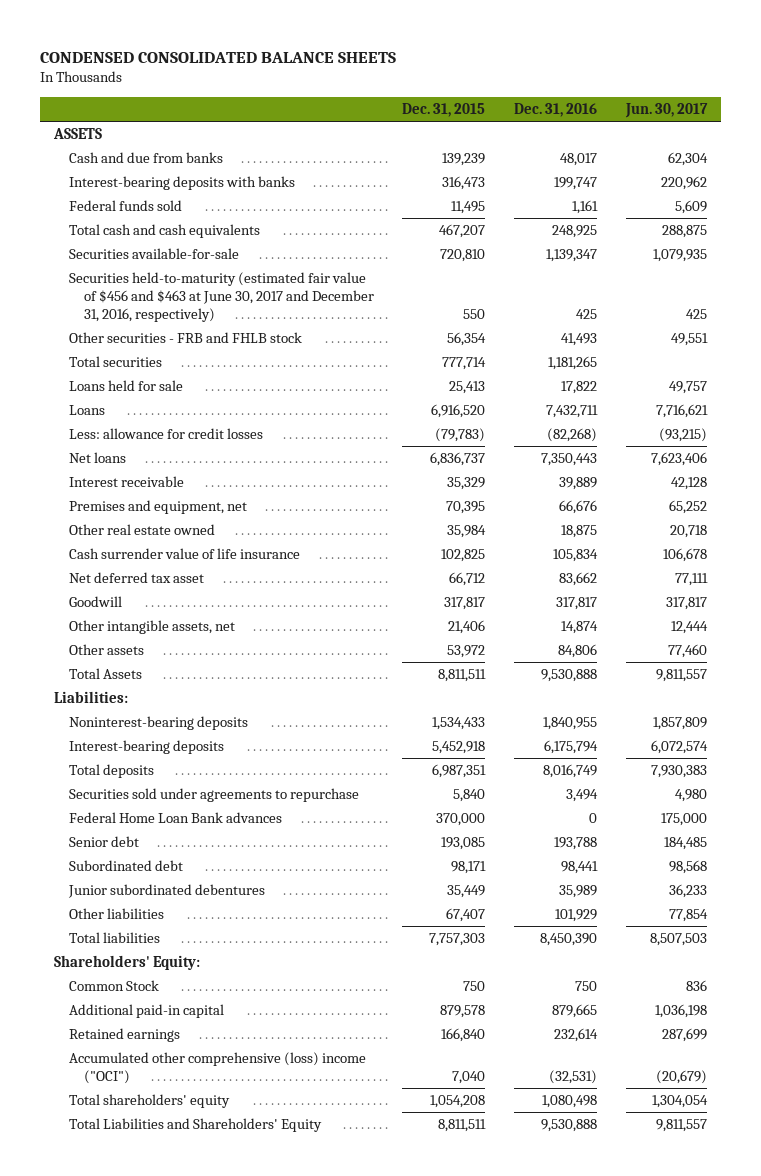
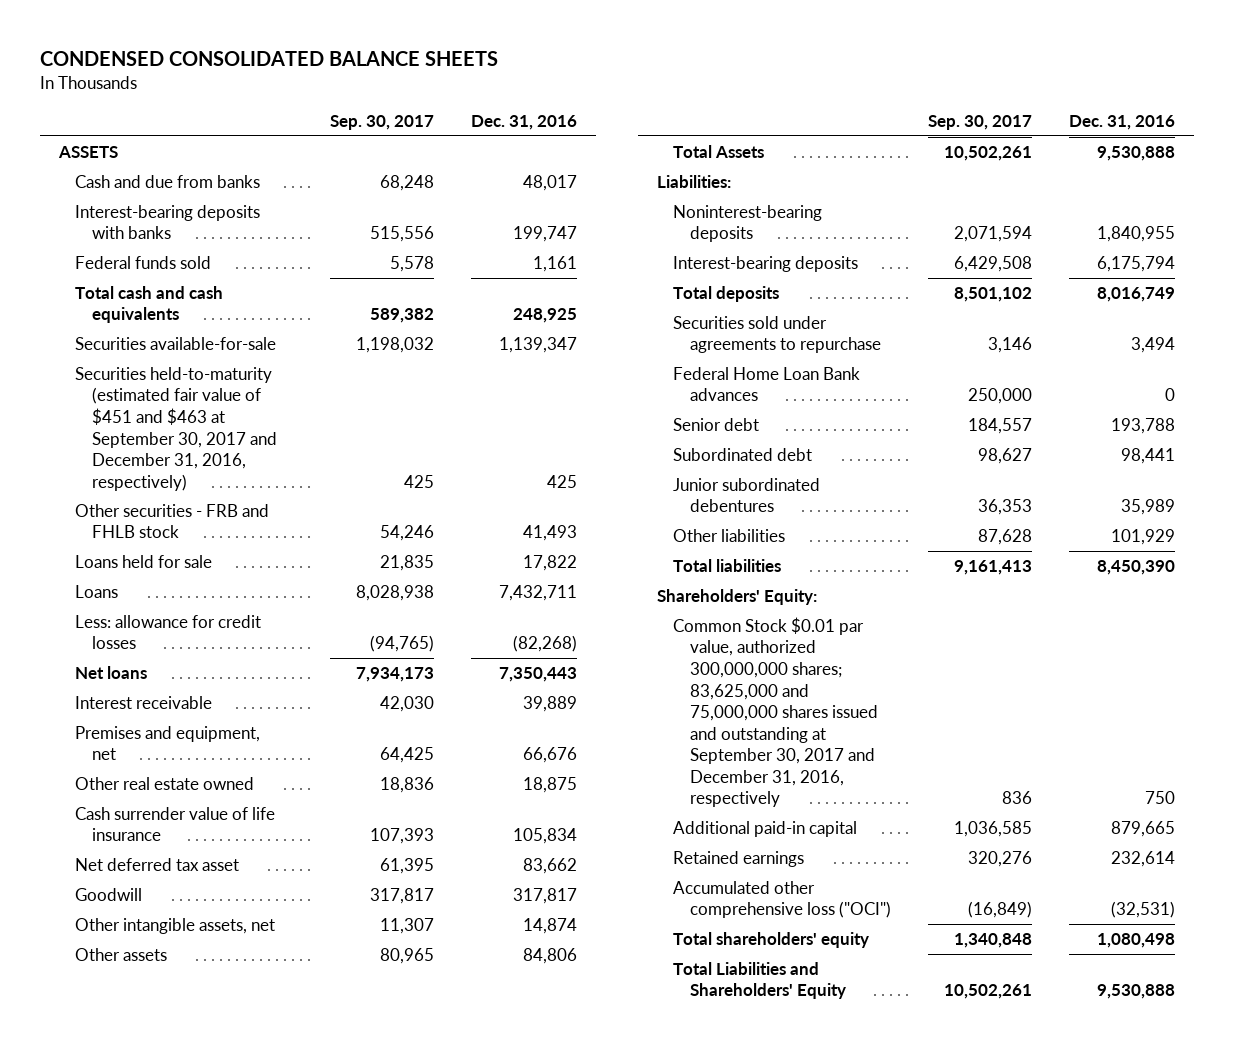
[402,103,486,118] Dec. 31, 2015 -> none
[624,103,708,119] Jun. 30, 2017 -> none
none -> [330,114,435,130] Sep. 30, 2017
[68,272,374,322] Securities held-to-maturity (estimated fair value of $456 and $463 at June 30, 2017 and December 31, 2016, respectively) -> [75,366,277,491] Securities held-to-maturity (estimated fair value of $451 and $463 at September 30, 2017 and December 31, 2016, respectively)
[68,356,162,368] Total securities -> none
[68,980,159,992] Common Stock -> [673,616,878,808] Common Stock $0.01 par value, authorized 300,000,000 shares; 83,625,000 and 75,000,000 shares issued and outstanding at September 30, 2017 and December 31, 2016, respectively
[68,1052,366,1085] Accumulated other comprehensive (loss) income ("OCI") -> [673,880,891,919] Accumulated other comprehensive loss ("OCI")

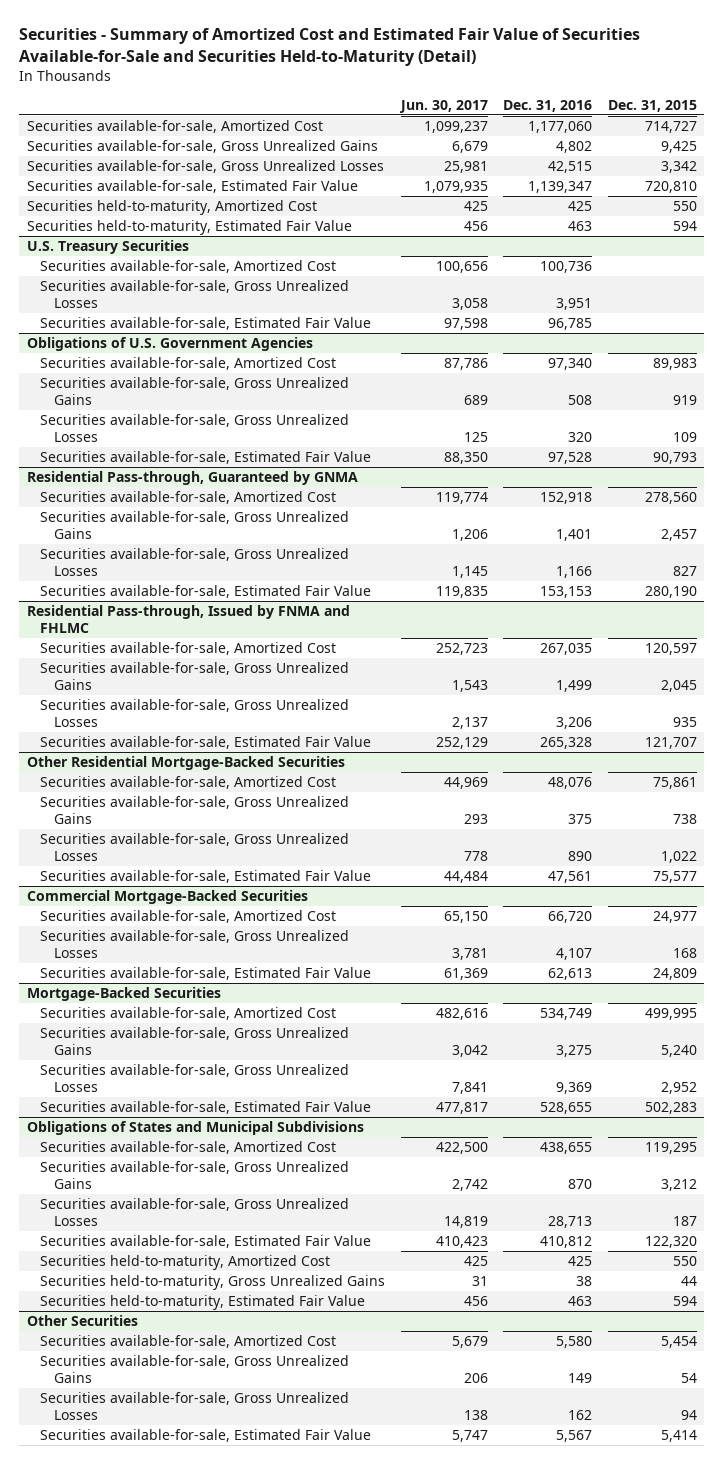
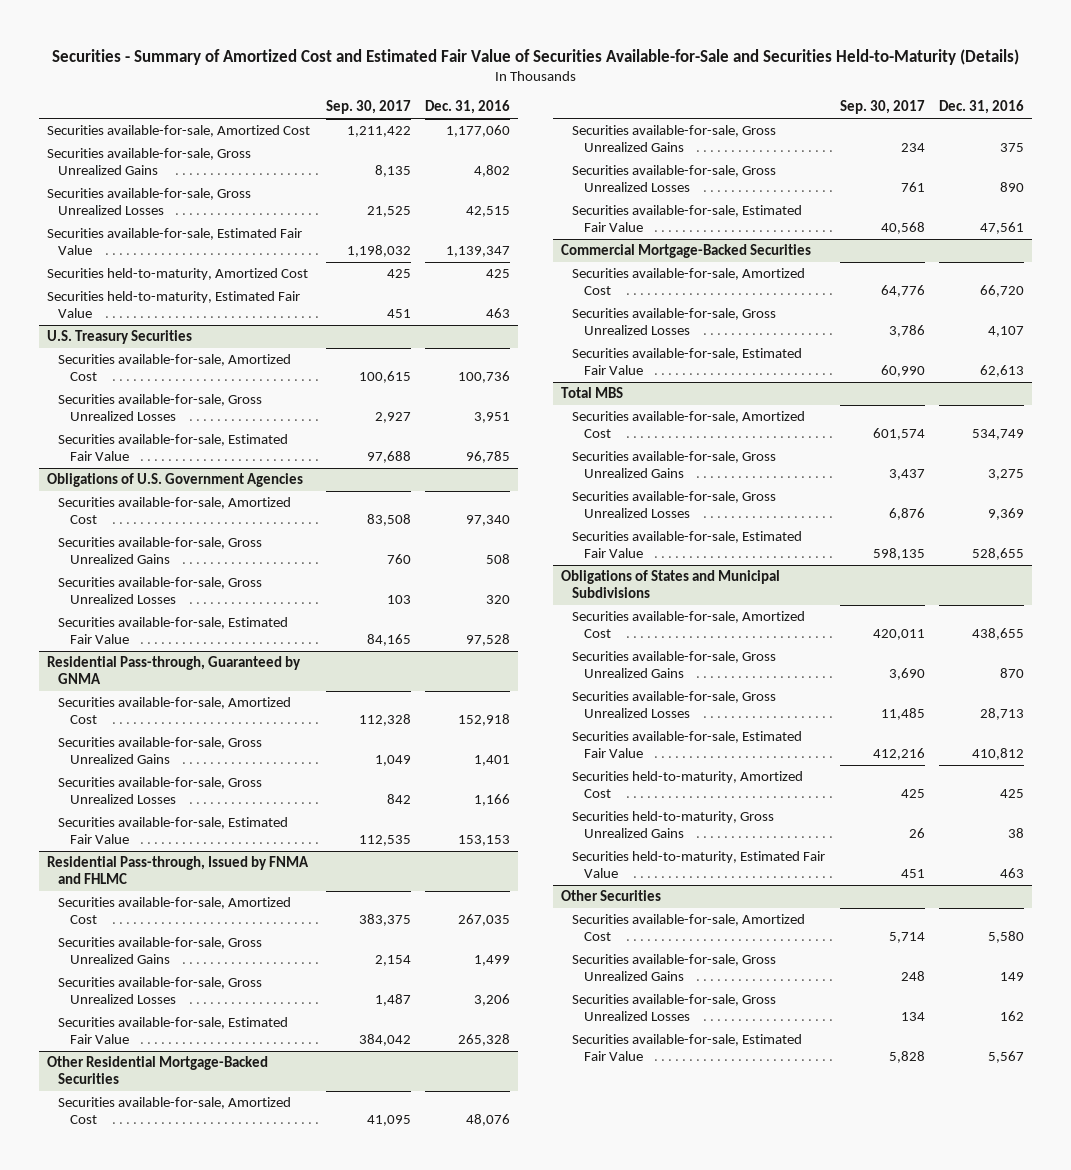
[18,28,640,67] Securities - Summary of Amortized Cost and Estimated Fair Value of Securities Available-for-Sale and Securities Held-to-Maturity (Detail) -> [51,48,1019,65] Securities - Summary of Amortized Cost and Estimated Fair Value of Securities Available-for-Sale and Securities Held-to-Maturity (Details)
[398,99,488,113] Jun. 30, 2017 -> none
[607,99,697,112] Dec. 31, 2015 -> none
none -> [325,100,411,115] Sep. 30, 2017
[26,987,221,1002] Mortgage-Backed Securities -> [560,387,623,399] Total MBS

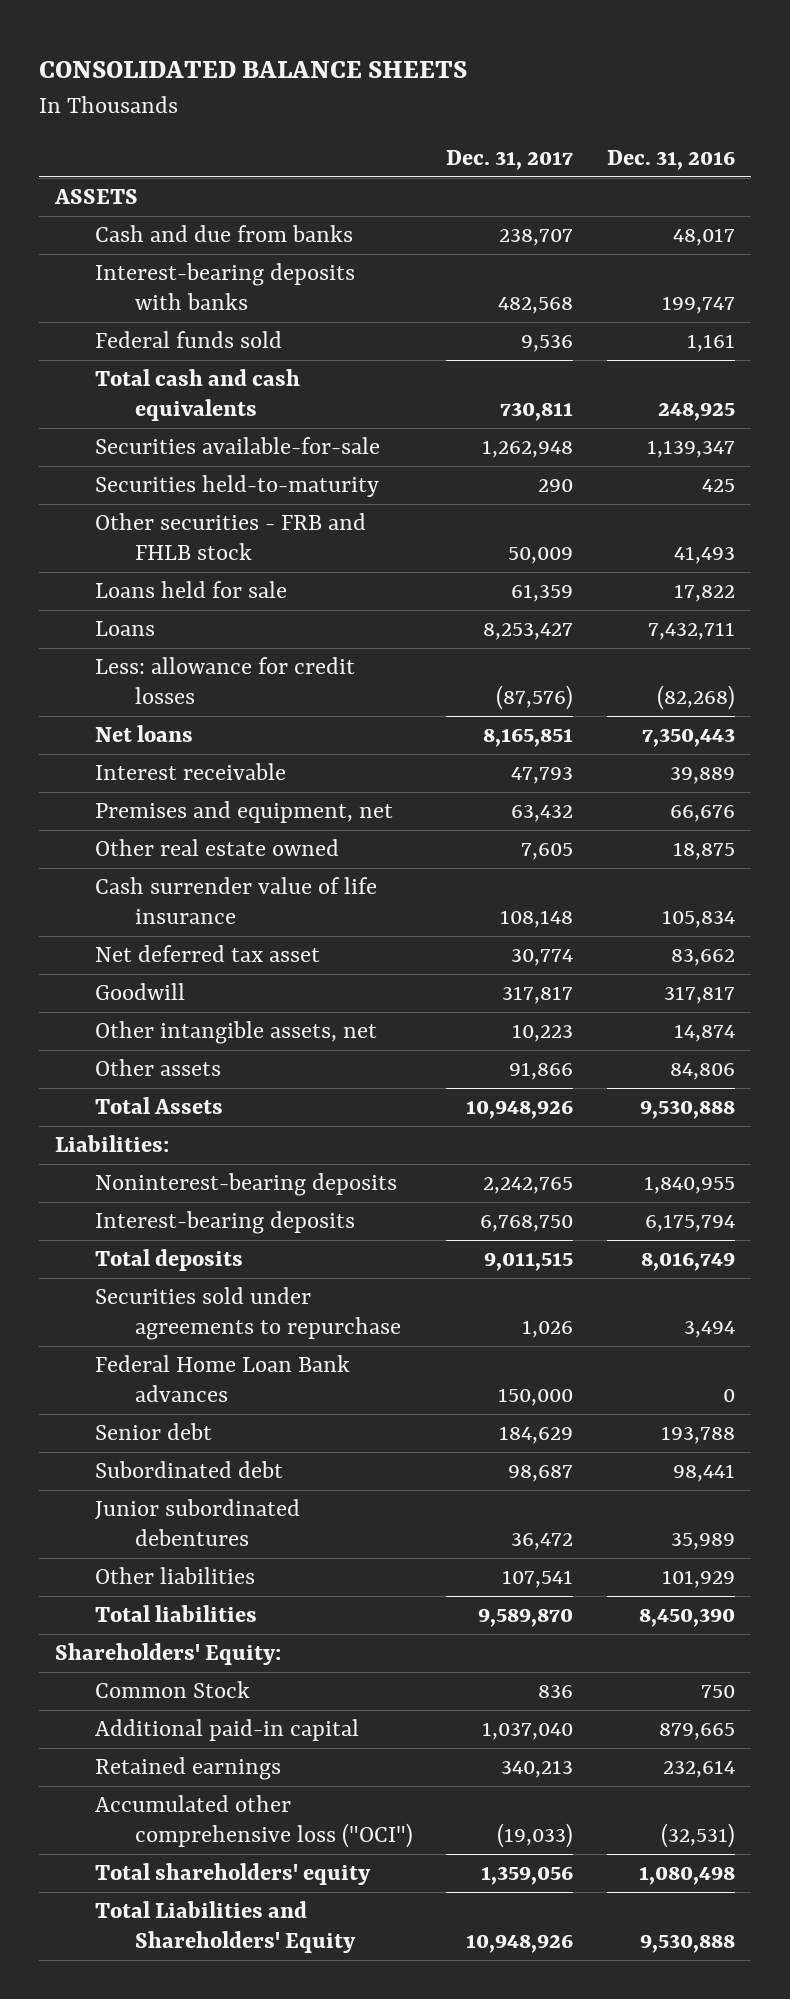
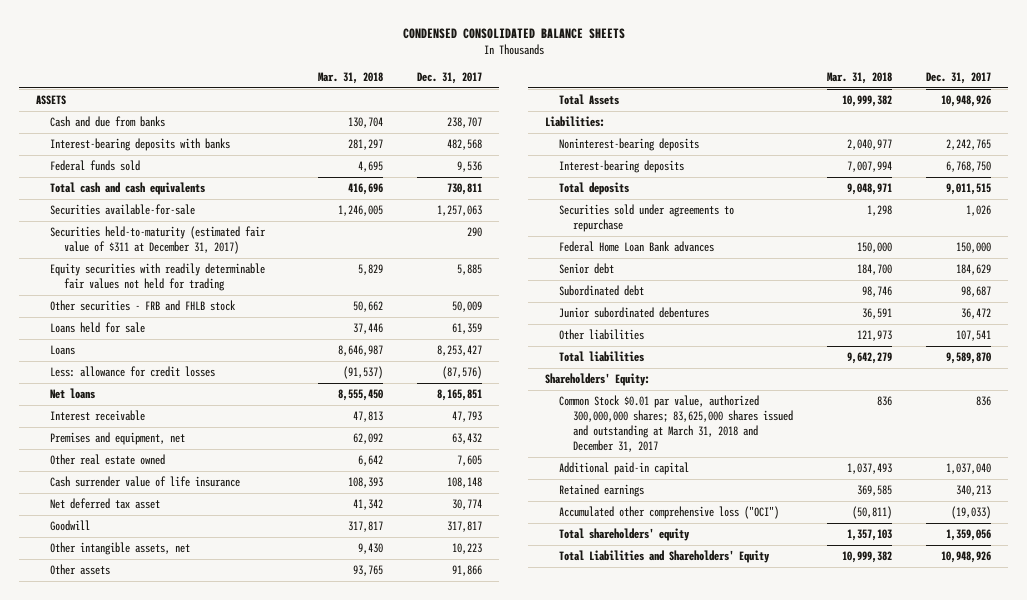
[38,61,467,79] CONSOLIDATED BALANCE SHEETS -> [402,27,625,39] CONDENSED CONSOLIDATED BALANCE SHEETS
[606,149,735,170] Dec. 31, 2016 -> none
none -> [317,71,383,84] Mar. 31, 2018
[482,440,574,459] 1,262,948 -> [436,205,482,217] 1,257,063
[94,475,379,498] Securities held-to-maturity -> [49,226,266,255] Securities held-to-maturity (estimated fair value of $311 at December 31, 2017)
none -> [49,263,265,292] Equity securities with readily determinable fair values not held for trading
[94,1681,250,1699] Common Stock -> [559,395,794,453] Common Stock $0.01 par value, authorized 300,000,000 shares; 83,625,000 shares issued and outstanding at March 31, 2018 and December 31, 2017

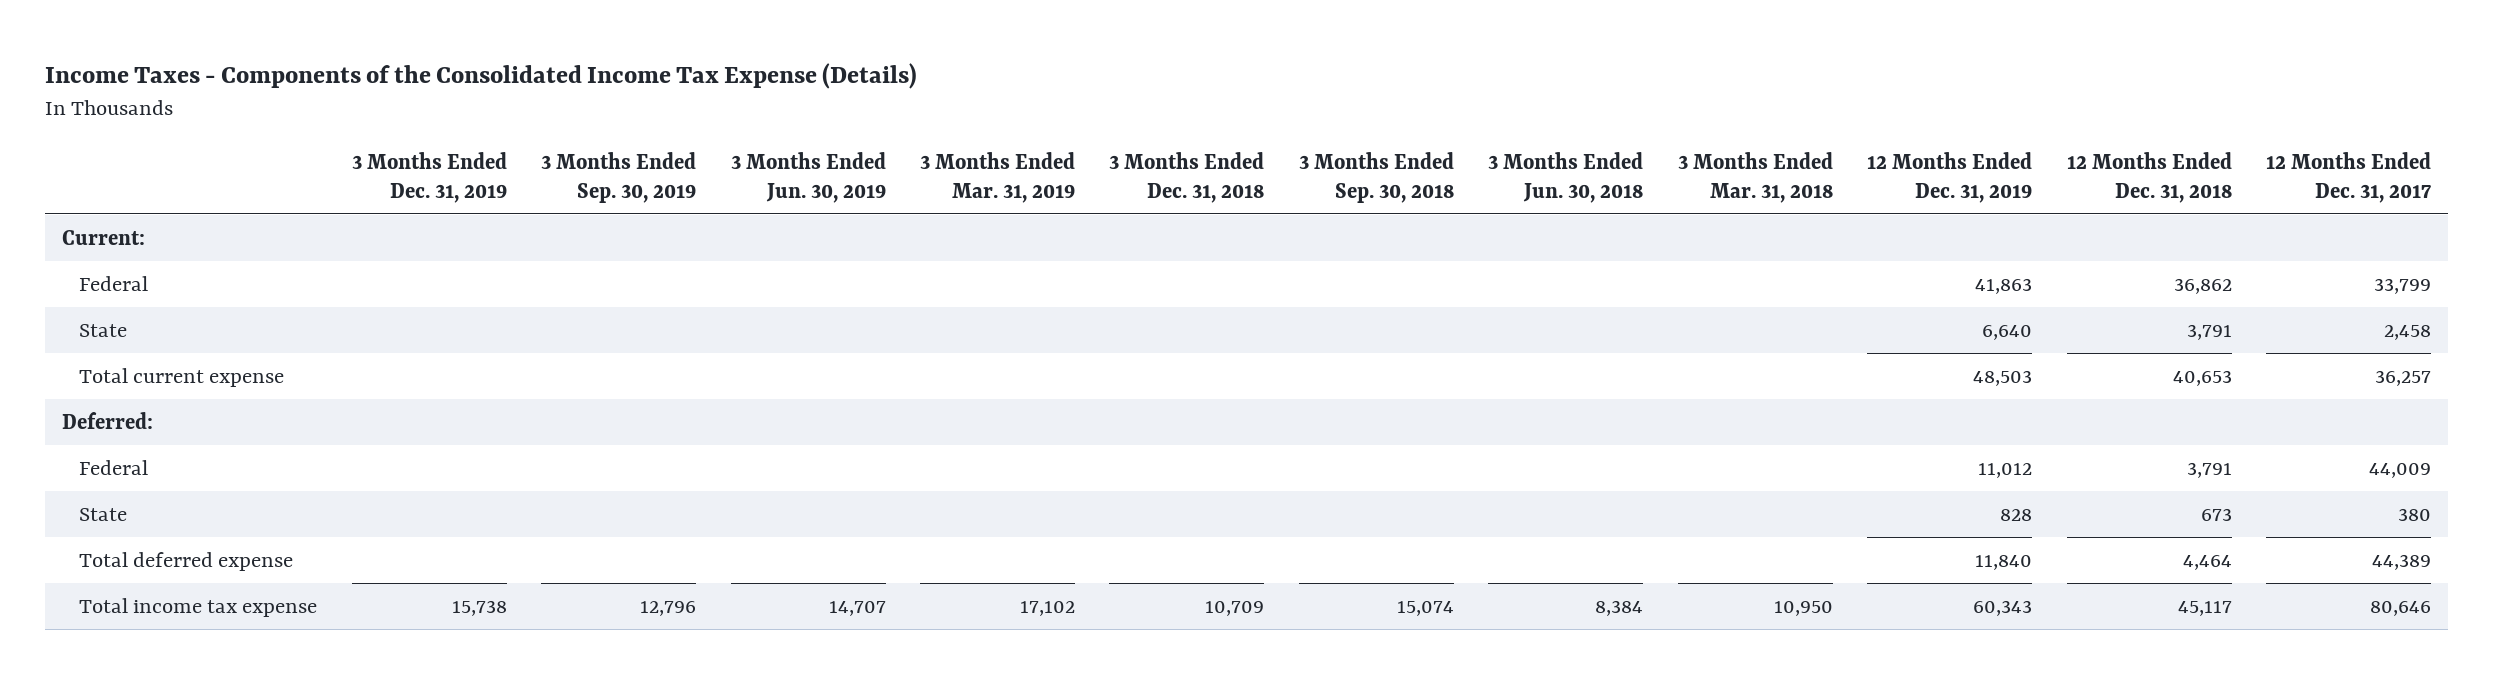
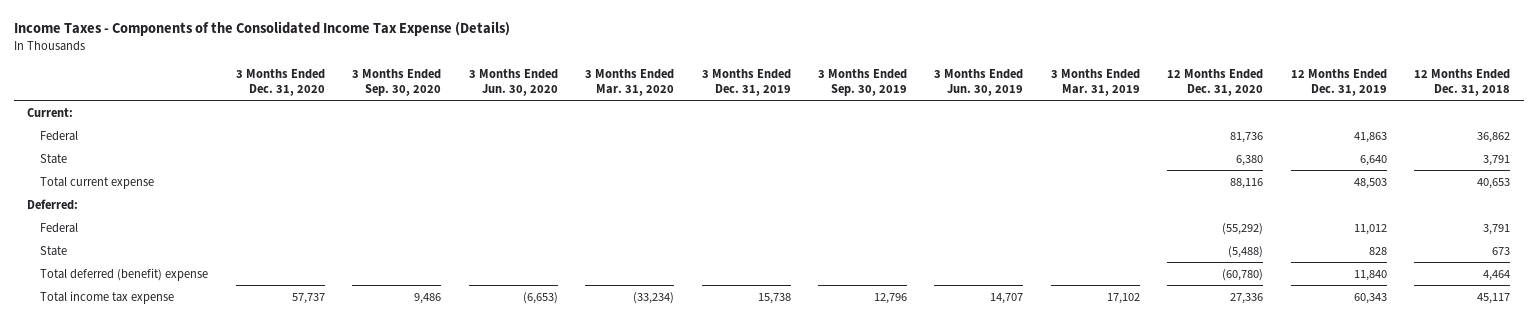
[1109,152,1265,203] 3 Months Ended Dec. 31, 2018 -> none
[1298,152,1454,203] 3 Months Ended Sep. 30, 2018 -> none
[1488,152,1644,203] 3 Months Ended Jun. 30, 2018 -> none
[1677,152,1833,203] 3 Months Ended Mar. 31, 2018 -> none
[2265,152,2431,203] 12 Months Ended Dec. 31, 2017 -> none
none -> [235,69,325,96] 3 Months Ended Dec. 31, 2020
none -> [352,69,442,96] 3 Months Ended Sep. 30, 2020
none -> [468,69,558,96] 3 Months Ended Jun. 30, 2020
none -> [585,69,675,96] 3 Months Ended Mar. 31, 2020
none -> [1167,69,1264,96] 12 Months Ended Dec. 31, 2020
[79,551,294,571] Total deferred expense -> [40,267,209,281] Total deferred (benefit) expense

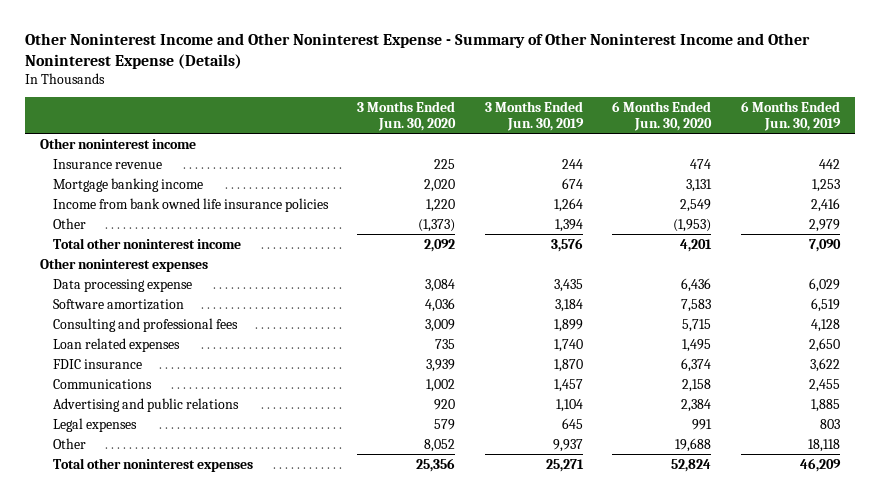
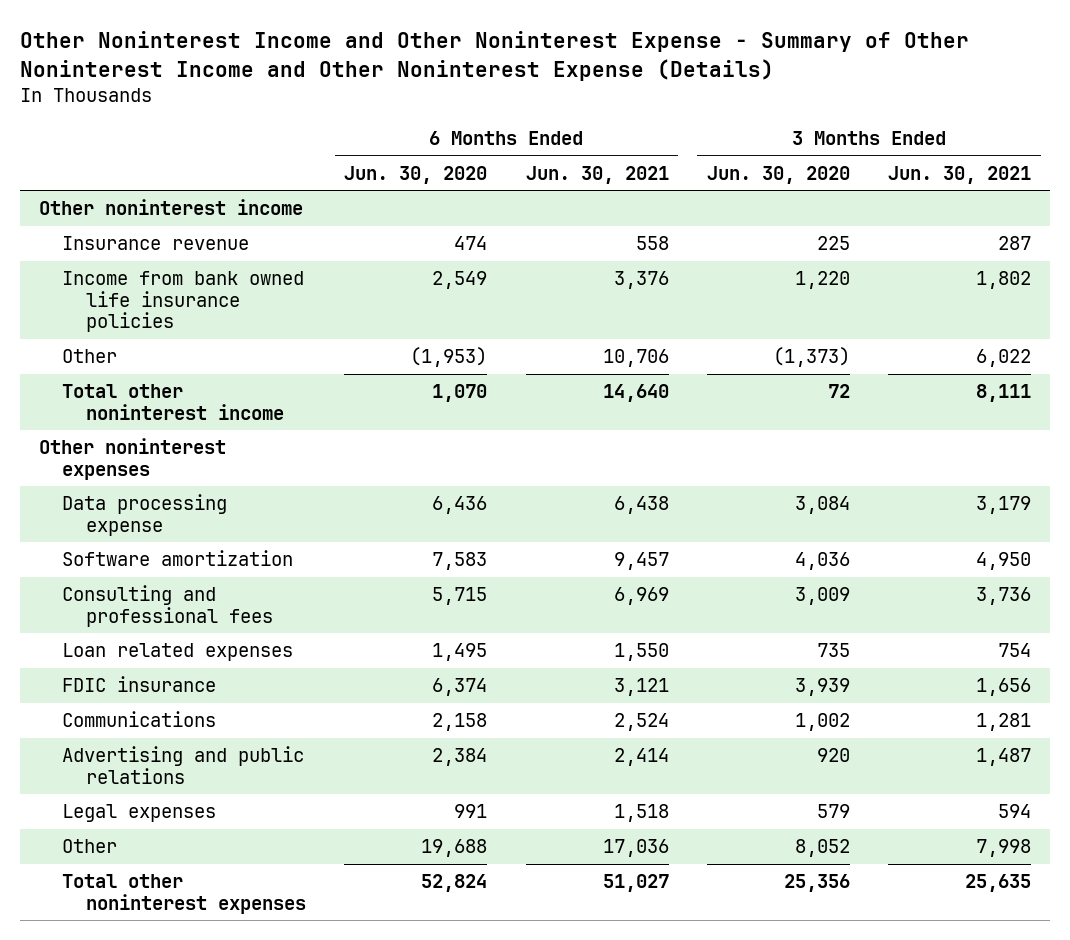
[484,100,584,131] 3 Months Ended Jun. 30, 2019 -> none
[740,100,841,131] 6 Months Ended Jun. 30, 2019 -> none
none -> [525,165,669,184] Jun. 30, 2021
none -> [888,165,1032,184] Jun. 30, 2021
[52,177,203,192] Mortgage banking income -> none
[424,238,456,252] 2,092 -> [827,384,850,399] 72
[680,238,713,252] 4,201 -> [432,384,488,403] 1,070

